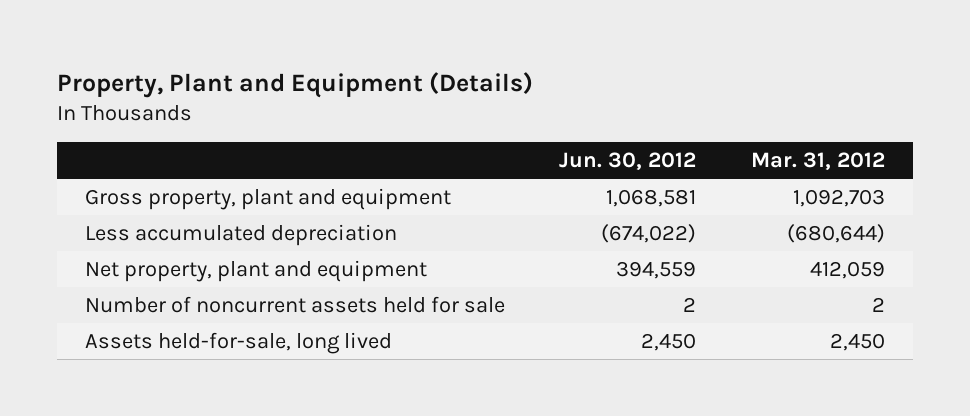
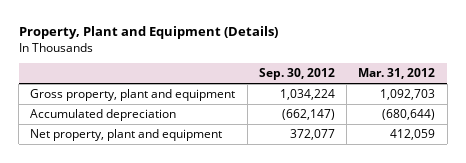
[559,152,697,171] Jun. 30, 2012 -> none
none -> [258,68,335,81] Sep. 30, 2012
[84,223,397,246] Less accumulated depreciation -> [30,108,177,121] Accumulated depreciation
[84,295,505,313] Number of noncurrent assets held for sale -> none
[84,331,392,354] Assets held-for-sale, long lived -> none

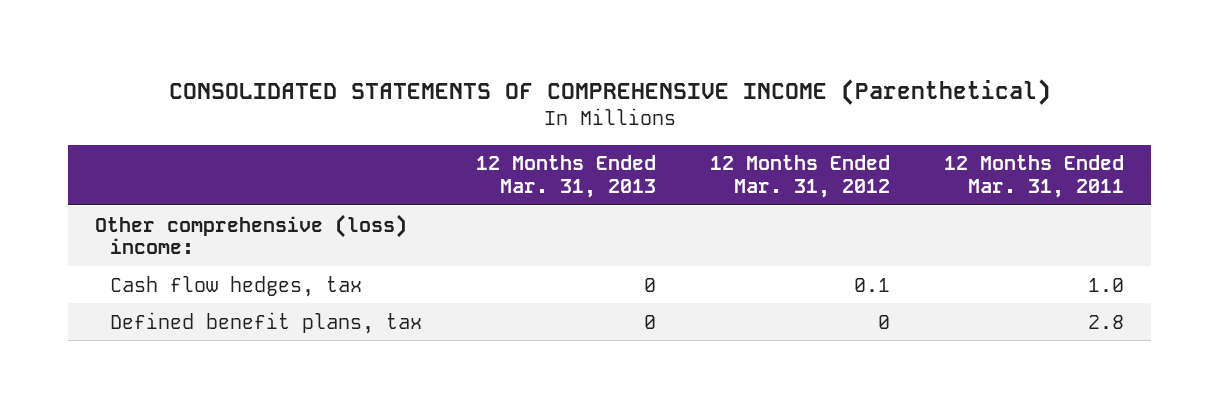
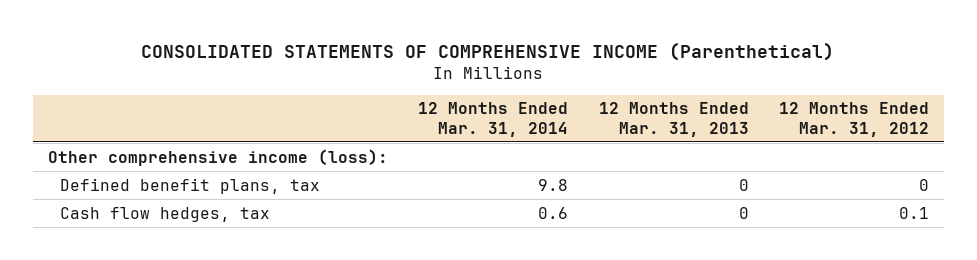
[943,155,1124,198] 12 Months Ended Mar. 31, 2011 -> none
none -> [418,102,569,137] 12 Months Ended Mar. 31, 2014
[95,213,408,255] Other comprehensive (loss) income: -> [48,148,389,166] Other comprehensive income (loss):
[109,275,362,297] Cash flow hedges, tax -> [60,206,271,222] Cash flow hedges, tax

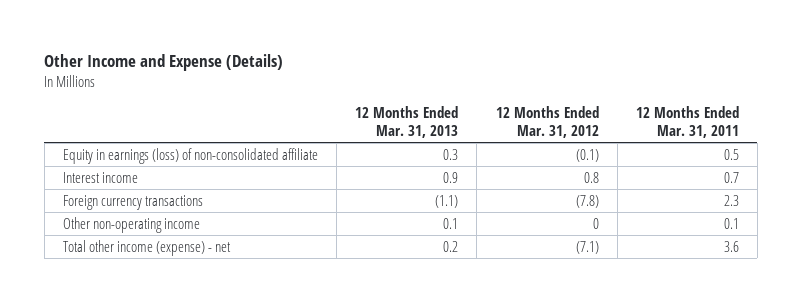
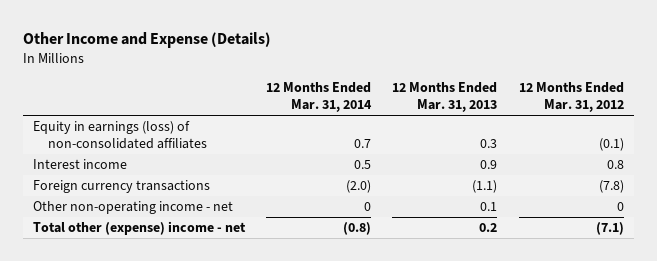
[635,105,739,139] 12 Months Ended Mar. 31, 2011 -> none
none -> [266,81,373,113] 12 Months Ended Mar. 31, 2014
[63,147,319,164] Equity in earnings (loss) of non-consolidated affiliate -> [33,121,208,150] Equity in earnings (loss) of non-consolidated affiliates
[63,216,201,233] Other non-operating income -> [33,201,234,215] Other non-operating income - net
[63,239,232,256] Total other income (expense) - net -> [33,221,247,236] Total other (expense) income - net

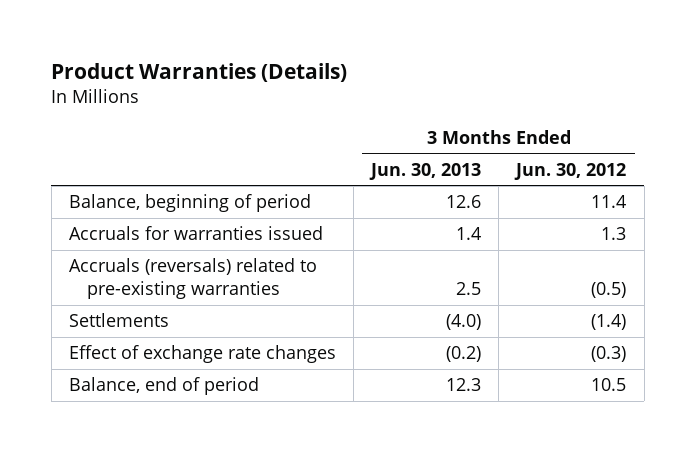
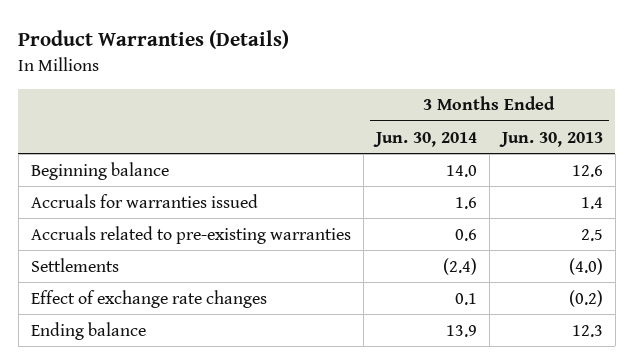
[514,162,627,180] Jun. 30, 2012 -> none
none -> [372,131,477,147] Jun. 30, 2014
[68,194,311,213] Balance, beginning of period -> [30,161,169,180] Beginning balance
[68,258,317,300] Accruals (reversals) related to pre-existing warranties -> [30,225,351,244] Accruals related to pre-existing warranties
[68,377,259,396] Balance, end of period -> [30,321,146,340] Ending balance

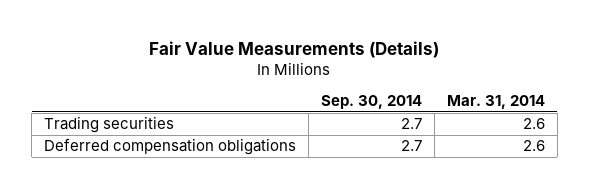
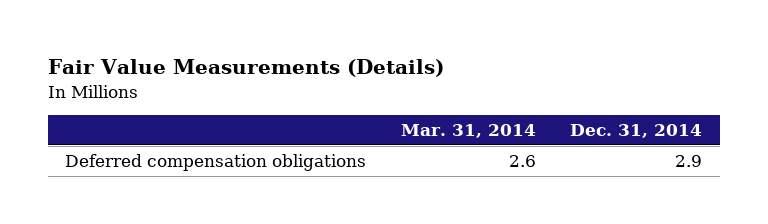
[320,95,422,110] Sep. 30, 2014 -> none
none -> [570,124,703,139] Dec. 31, 2014
[44,116,175,134] Trading securities -> none

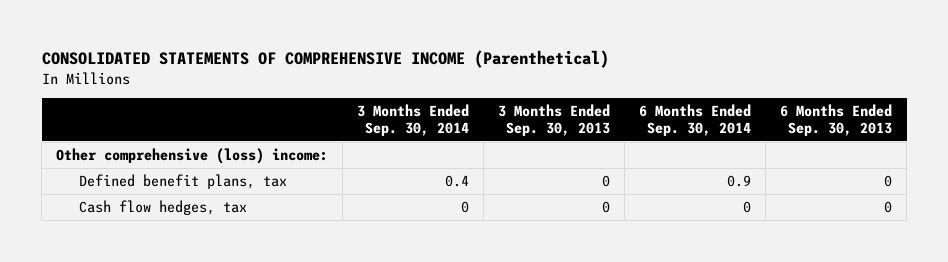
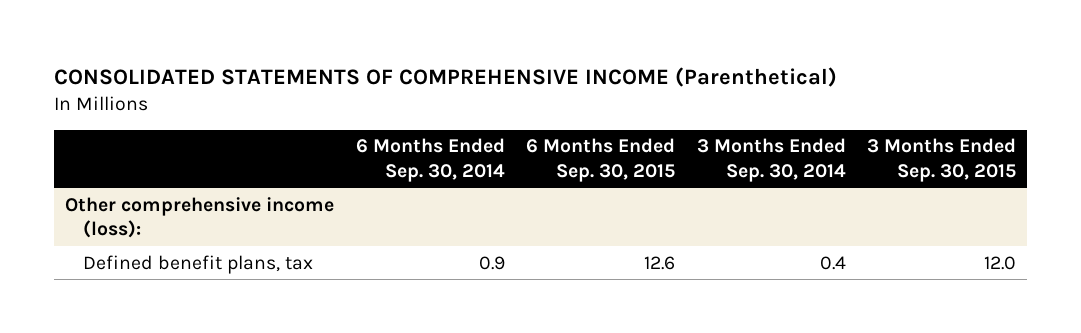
[498,103,611,136] 3 Months Ended Sep. 30, 2013 -> none
[780,103,893,136] 6 Months Ended Sep. 30, 2013 -> none
none -> [526,138,676,182] 6 Months Ended Sep. 30, 2015
none -> [867,138,1017,182] 3 Months Ended Sep. 30, 2015
[56,147,329,164] Other comprehensive (loss) income: -> [65,196,335,239] Other comprehensive income (loss):
[79,199,248,215] Cash flow hedges, tax -> none

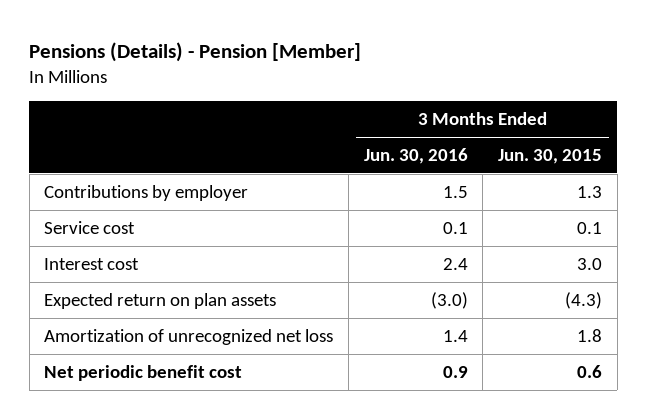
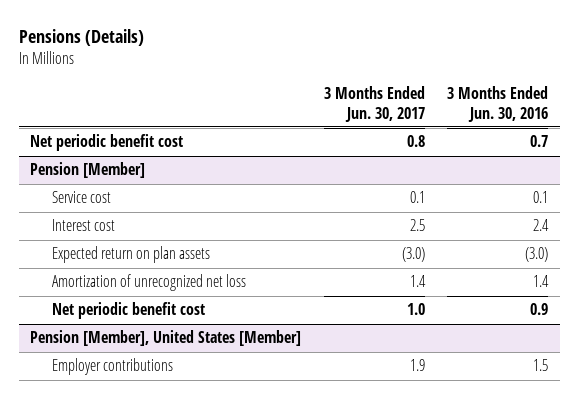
[29,41,362,62] Pensions (Details) - Pension [Member] -> [19,29,145,47] Pensions (Details)
[497,148,602,164] Jun. 30, 2015 -> none
none -> [323,85,425,122] 3 Months Ended Jun. 30, 2017
[44,184,249,201] Contributions by employer -> none
none -> [30,134,184,152] Net periodic benefit cost
none -> [30,162,146,179] Pension [Member]
none -> [30,330,302,347] Pension [Member], United States [Member]
none -> [52,358,174,376] Employer contributions

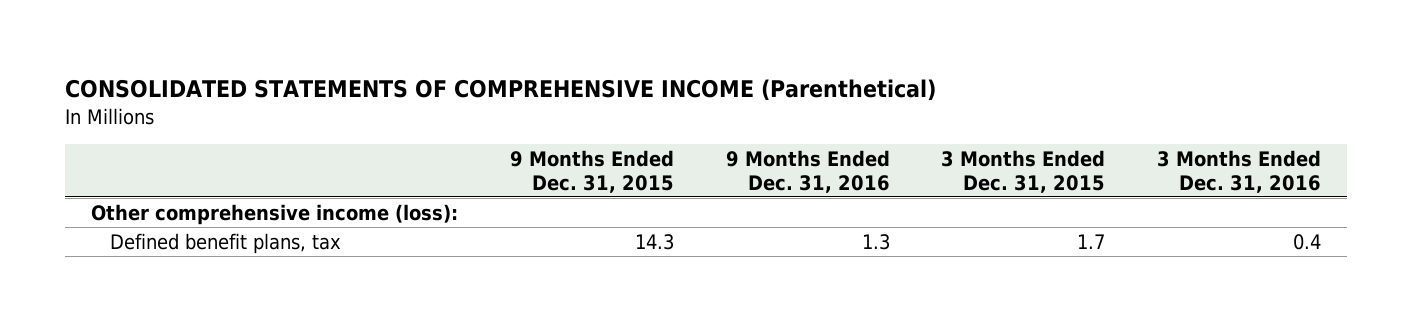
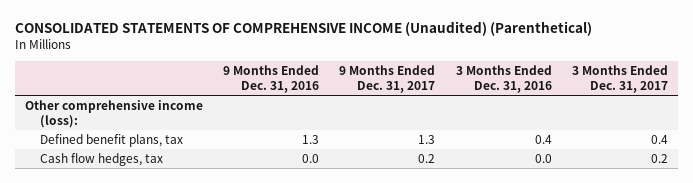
[65,78,937,101] CONSOLIDATED STATEMENTS OF COMPREHENSIVE INCOME (Parenthetical) -> [14,21,592,37] CONSOLIDATED STATEMENTS OF COMPREHENSIVE INCOME (Unaudited) (Parenthetical)
[509,149,674,193] 9 Months Ended Dec. 31, 2015 -> none
[941,149,1106,193] 3 Months Ended Dec. 31, 2015 -> none
none -> [339,65,436,94] 9 Months Ended Dec. 31, 2017
none -> [571,65,668,94] 3 Months Ended Dec. 31, 2017
none -> [40,153,164,167] Cash flow hedges, tax

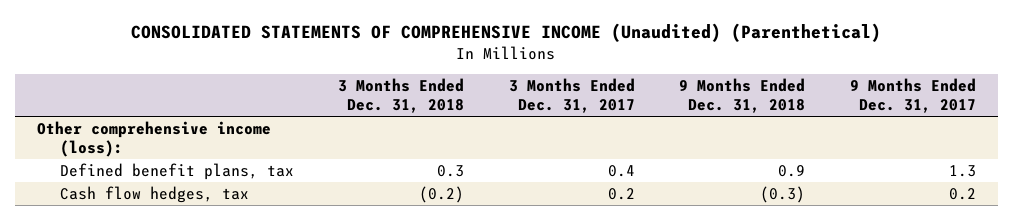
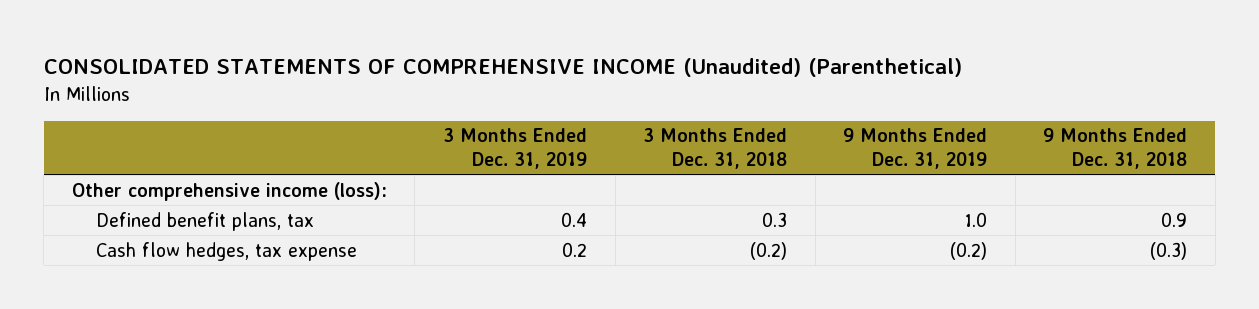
[508,78,635,114] 3 Months Ended Dec. 31, 2017 -> none
[849,78,976,114] 9 Months Ended Dec. 31, 2017 -> none
none -> [442,128,587,169] 3 Months Ended Dec. 31, 2019
none -> [843,128,988,169] 9 Months Ended Dec. 31, 2019
[59,185,249,203] Cash flow hedges, tax -> [96,241,358,261] Cash flow hedges, tax expense

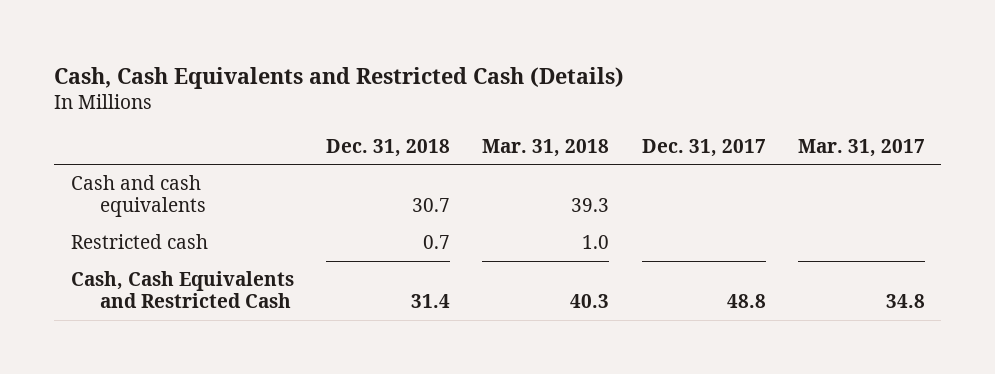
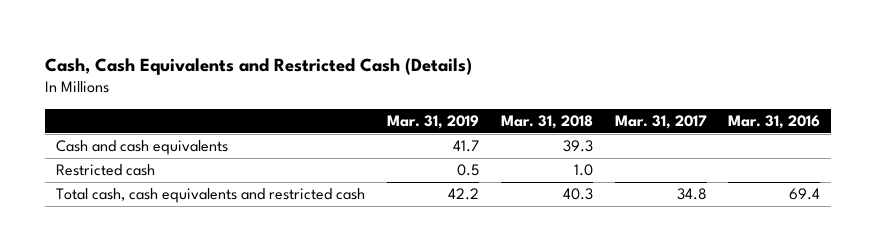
[325,138,450,157] Dec. 31, 2018 -> none
[641,138,766,157] Dec. 31, 2017 -> none
none -> [387,115,480,130] Mar. 31, 2019
none -> [728,115,821,130] Mar. 31, 2016
[70,271,294,309] Cash, Cash Equivalents and Restricted Cash -> [56,188,366,204] Total cash, cash equivalents and restricted cash

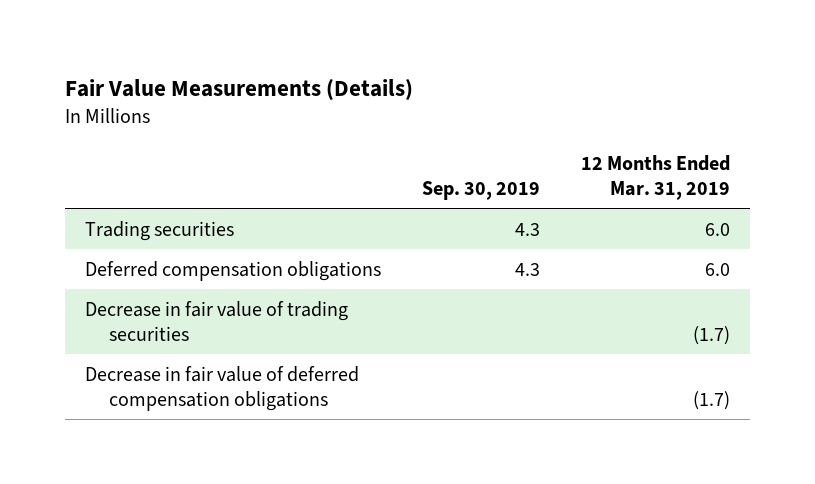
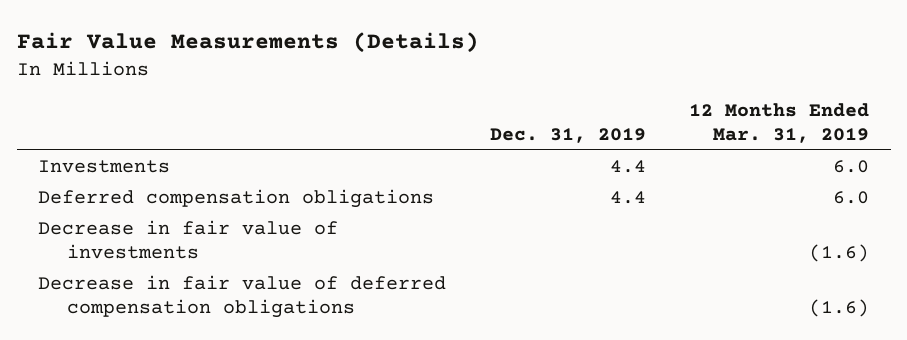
[422,180,541,200] Sep. 30, 2019 -> none
none -> [489,127,646,143] Dec. 31, 2019
[85,220,235,241] Trading securities -> [38,160,171,174] Investments
[85,300,349,341] Decrease in fair value of trading securities -> [38,220,339,260] Decrease in fair value of investments
[692,325,730,345] (1.7) -> [808,244,869,263] (1.6)
[692,390,730,410] (1.7) -> [808,299,869,318] (1.6)

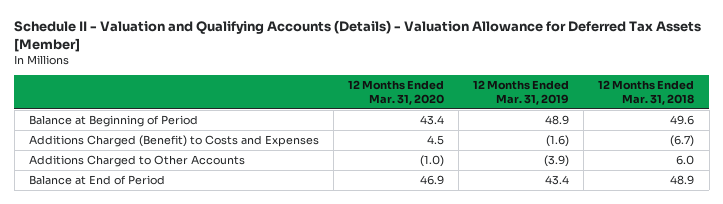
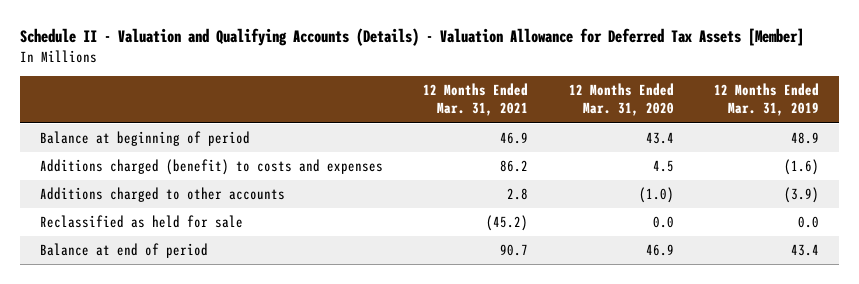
[598,80,695,105] 12 Months Ended Mar. 31, 2018 -> none
none -> [423,82,529,117] 12 Months Ended Mar. 31, 2021
[28,115,198,128] Balance at Beginning of Period -> [40,131,251,147] Balance at beginning of period
[28,135,319,148] Additions Charged (Benefit) to Costs and Expenses -> [40,159,384,176] Additions charged (benefit) to costs and expenses
[28,155,245,168] Additions Charged to Other Accounts -> [40,187,286,203] Additions charged to other accounts
none -> [40,215,244,229] Reclassified as held for sale
[28,175,165,186] Balance at End of Period -> [40,243,209,259] Balance at end of period

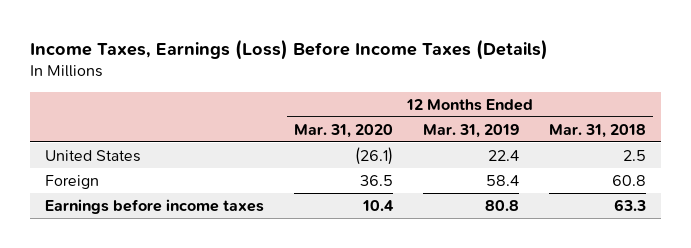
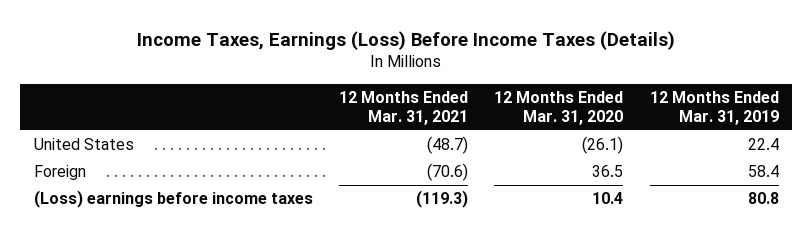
[548,123,646,138] Mar. 31, 2018 -> none
none -> [339,91,469,125] 12 Months Ended Mar. 31, 2021
[45,198,265,214] Earnings before income taxes -> [33,190,313,209] (Loss) earnings before income taxes

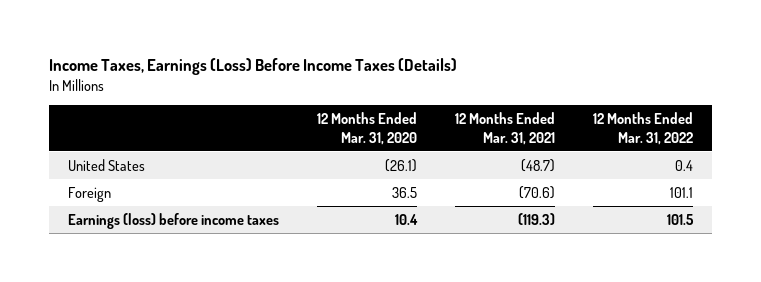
[649,91,779,125] 12 Months Ended Mar. 31, 2019 -> none
none -> [593,112,694,145] 12 Months Ended Mar. 31, 2022
[33,190,313,209] (Loss) earnings before income taxes -> [68,212,280,229] Earnings (loss) before income taxes

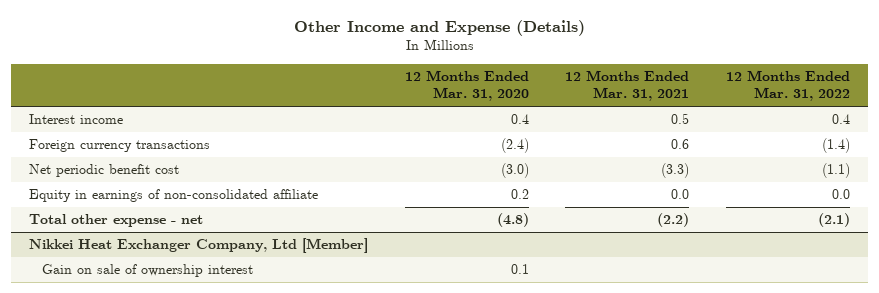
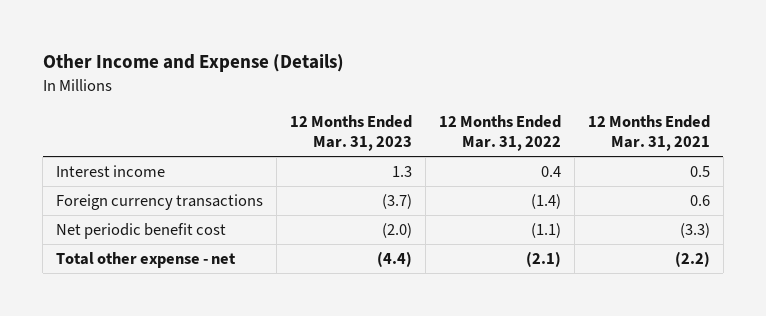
[404,70,529,102] 12 Months Ended Mar. 31, 2020 -> none
none -> [290,114,413,152] 12 Months Ended Mar. 31, 2023
[29,189,319,203] Equity in earnings of non-consolidated affiliate -> none
[29,238,369,254] Nikkei Heat Exchanger Company, Ltd [Member] -> none
[41,264,253,278] Gain on sale of ownership interest -> none

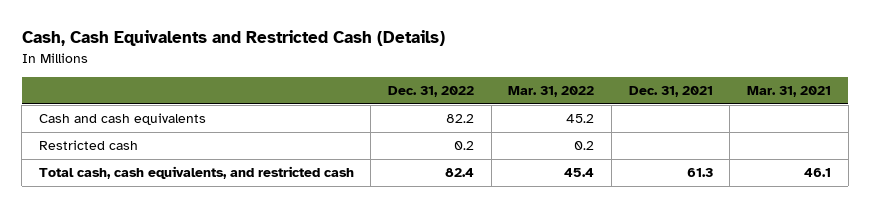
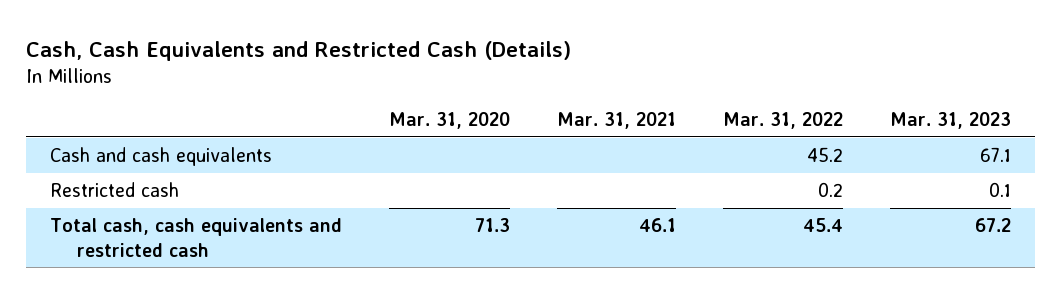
[387,86,474,98] Dec. 31, 2022 -> none
[628,86,713,98] Dec. 31, 2021 -> none
none -> [388,112,510,130] Mar. 31, 2020
none -> [890,112,1012,130] Mar. 31, 2023
[38,166,354,180] Total cash, cash equivalents, and restricted cash -> [49,217,342,257] Total cash, cash equivalents and restricted cash

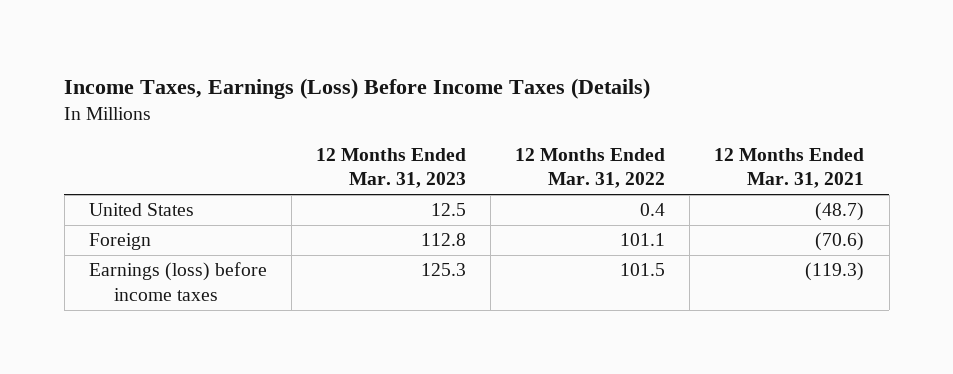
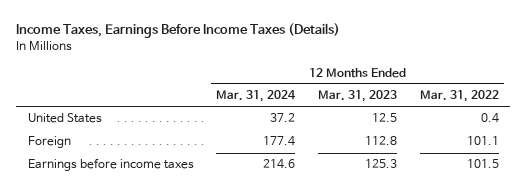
[64,77,651,99] Income Taxes, Earnings (Loss) Before Income Taxes (Details) -> [16,23,341,39] Income Taxes, Earnings Before Income Taxes (Details)
[714,147,865,189] 12 Months Ended Mar. 31, 2021 -> none
none -> [216,90,297,103] Mar. 31, 2024
[88,262,267,302] Earnings (loss) before income taxes -> [27,158,194,172] Earnings before income taxes

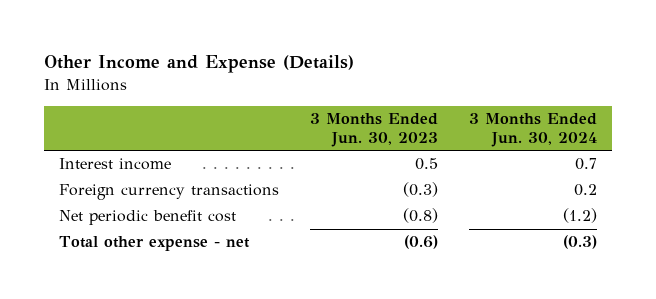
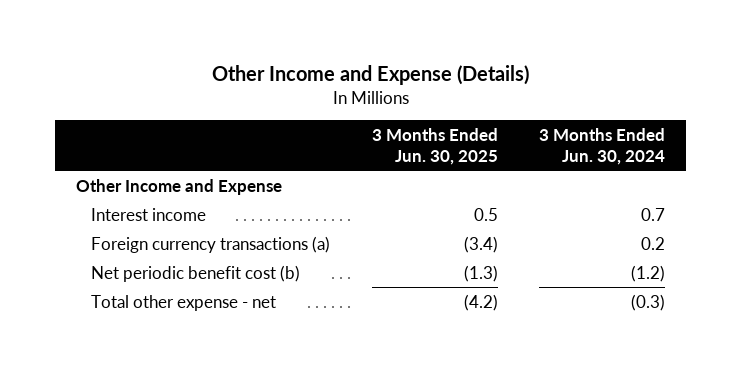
[309,112,438,148] 3 Months Ended Jun. 30, 2023 -> none
none -> [371,128,498,165] 3 Months Ended Jun. 30, 2025
none -> [75,178,282,195] Other Income and Expense
[59,184,280,201] Foreign currency transactions -> [91,235,331,253] Foreign currency transactions (a)
[59,210,237,226] Net periodic benefit cost -> [91,264,301,282] Net periodic benefit cost (b)

